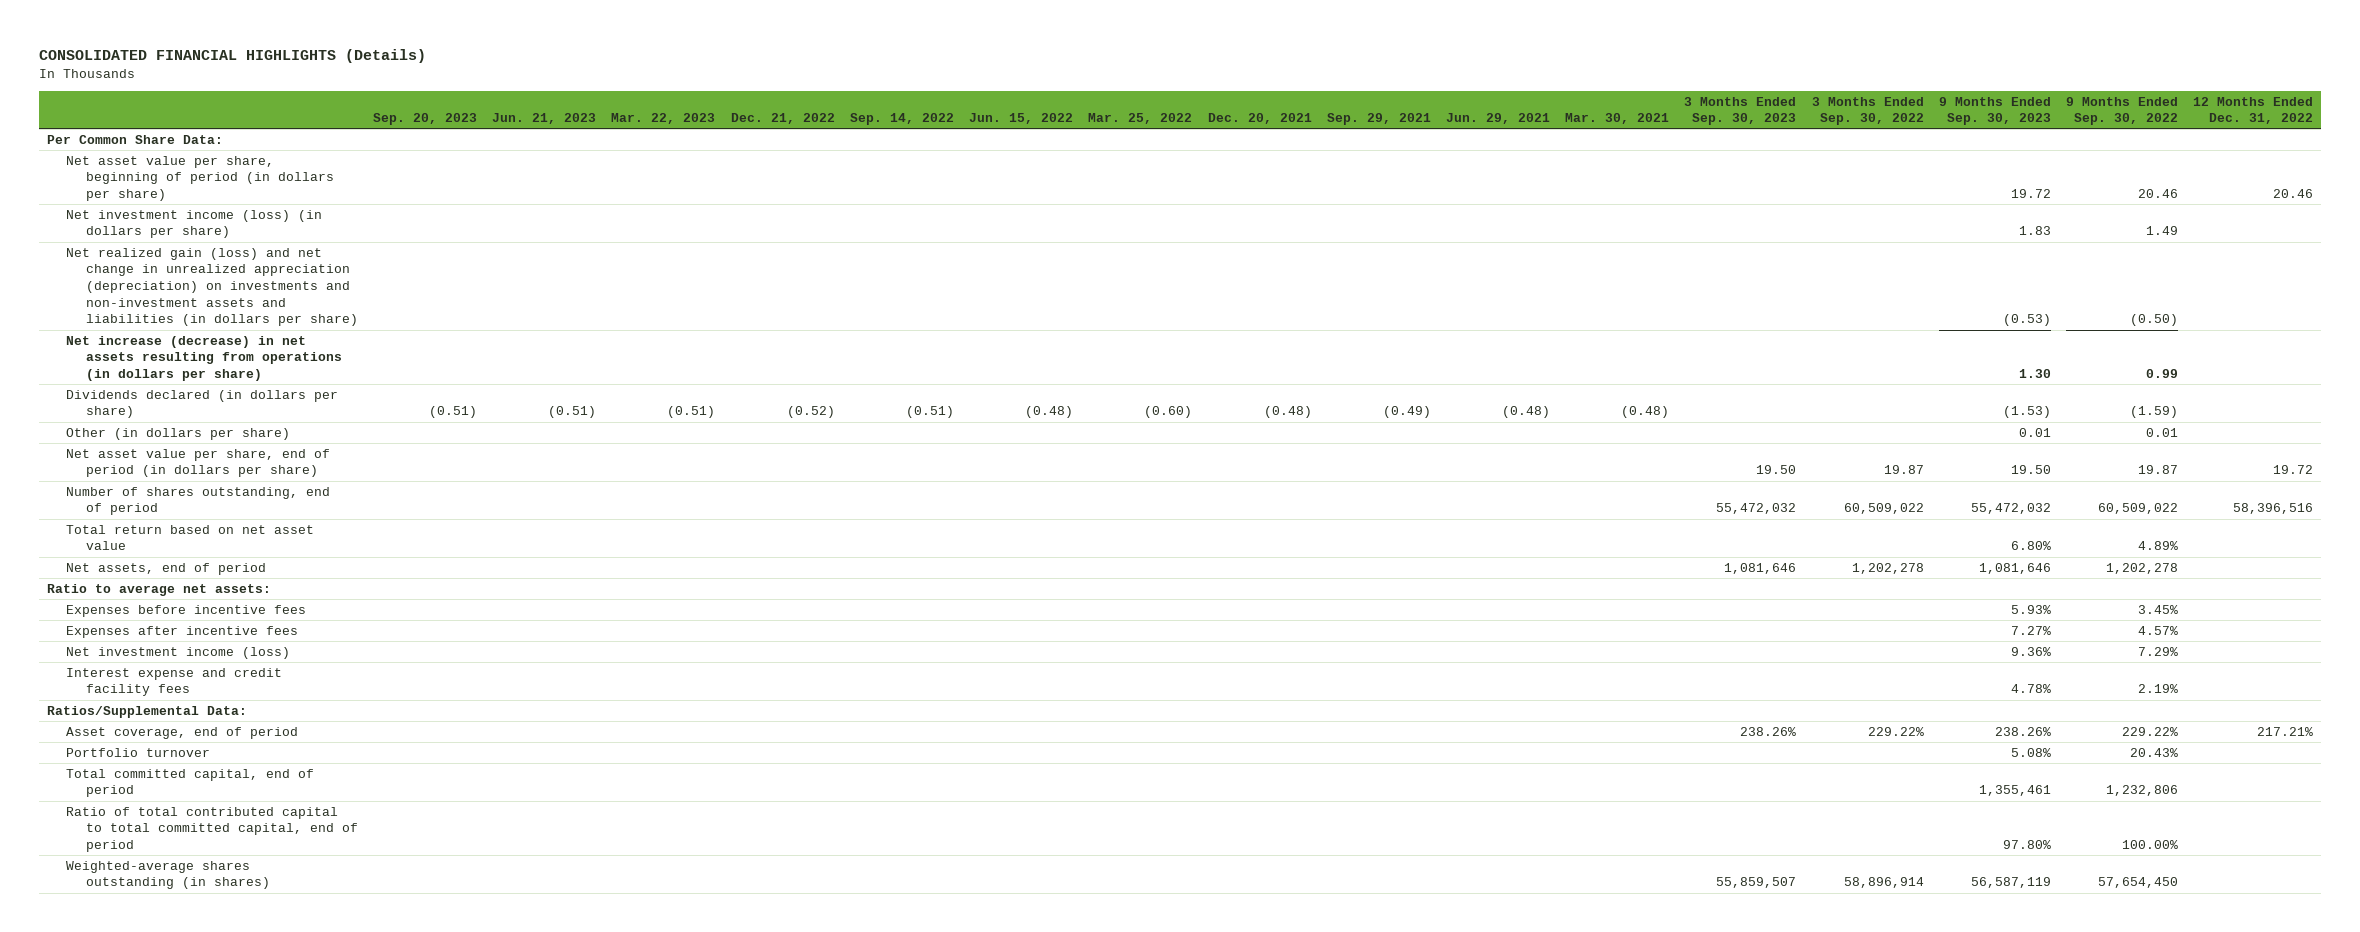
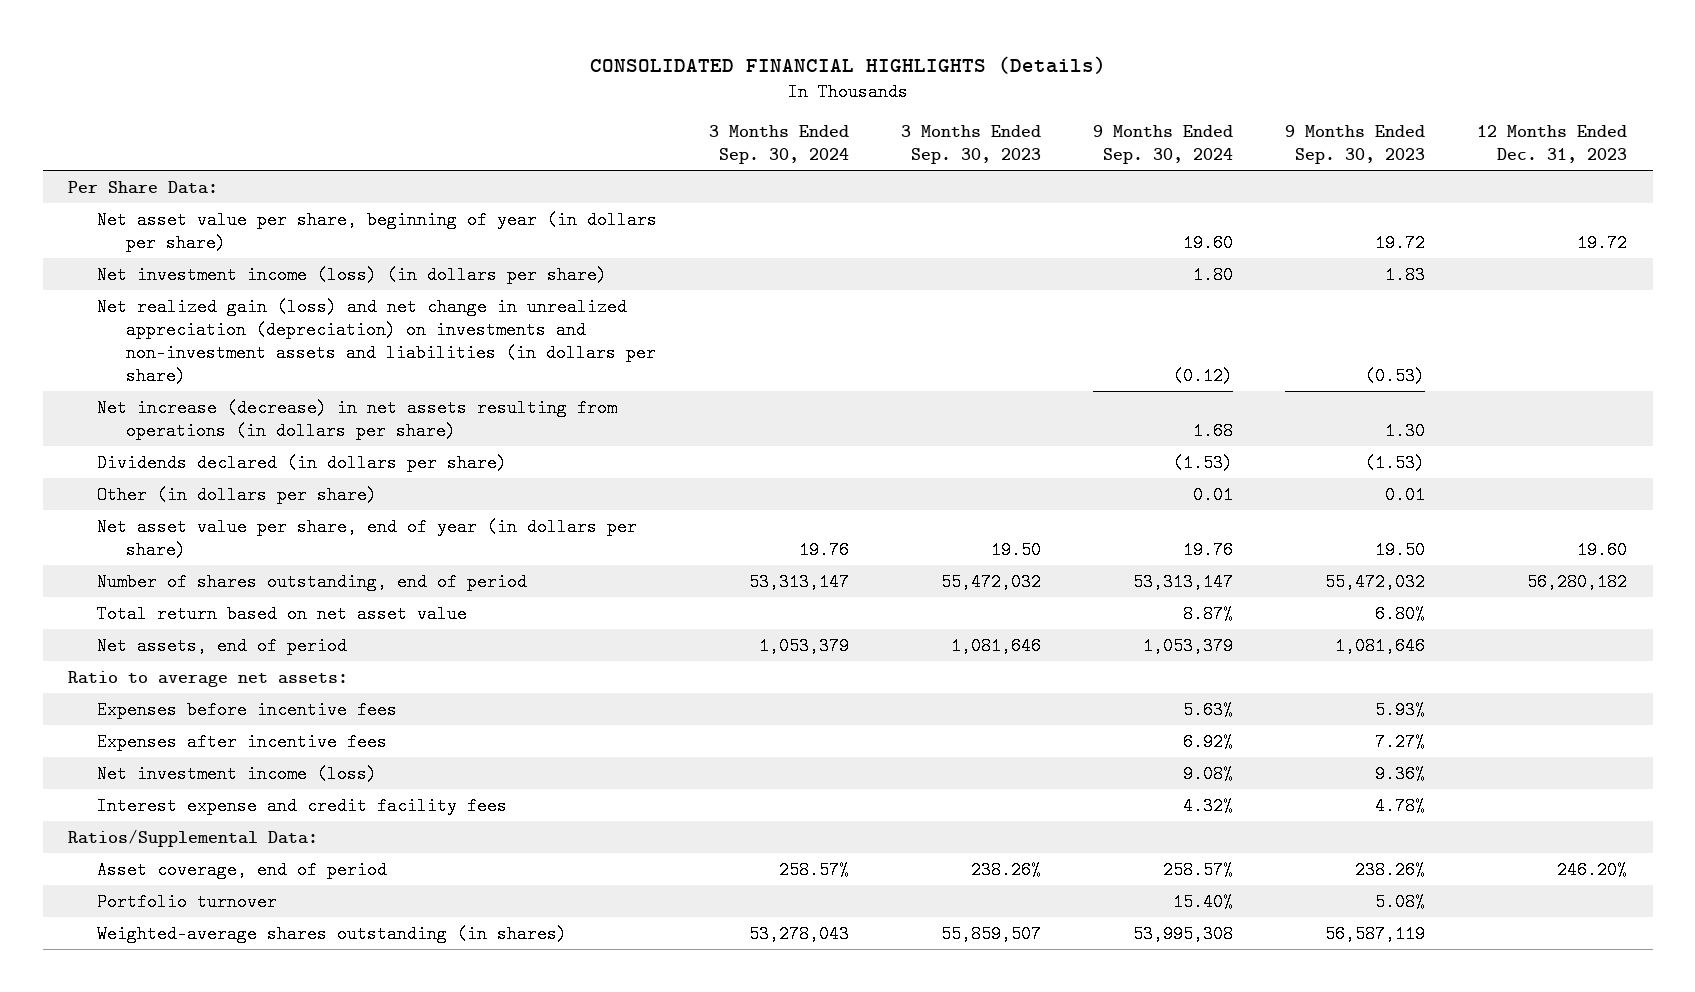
[373,113,478,126] Sep. 20, 2023 -> none
[492,113,597,125] Jun. 21, 2023 -> none
[611,113,716,125] Mar. 22, 2023 -> none
[730,113,835,125] Dec. 21, 2022 -> none
[849,113,954,126] Sep. 14, 2022 -> none
[969,113,1074,125] Jun. 15, 2022 -> none
[1088,113,1193,125] Mar. 25, 2022 -> none
[1207,113,1312,125] Dec. 20, 2021 -> none
[1326,113,1431,126] Sep. 29, 2021 -> none
[1445,113,1550,125] Jun. 29, 2021 -> none
[1565,113,1670,125] Mar. 30, 2021 -> none
[1811,96,1924,126] 3 Months Ended Sep. 30, 2022 -> none
[2065,96,2178,126] 9 Months Ended Sep. 30, 2022 -> none
[2193,96,2314,125] 12 Months Ended Dec. 31, 2022 -> none
none -> [709,125,850,165] 3 Months Ended Sep. 30, 2024
none -> [1093,125,1234,165] 9 Months Ended Sep. 30, 2024
none -> [1476,125,1627,164] 12 Months Ended Dec. 31, 2023
[46,134,223,144] Per Common Share Data: -> [68,180,219,194] Per Share Data:
[66,155,334,202] Net asset value per share, beginning of period (in dollars per share) -> [97,210,658,252] Net asset value per share, beginning of year (in dollars per share)
[66,448,331,478] Net asset value per share, end of period (in dollars per share) -> [97,517,638,559] Net asset value per share, end of year (in dollars per share)
[66,768,315,798] Total committed capital, end of period -> none
[66,806,358,853] Ratio of total contributed capital to total committed capital, end of period -> none

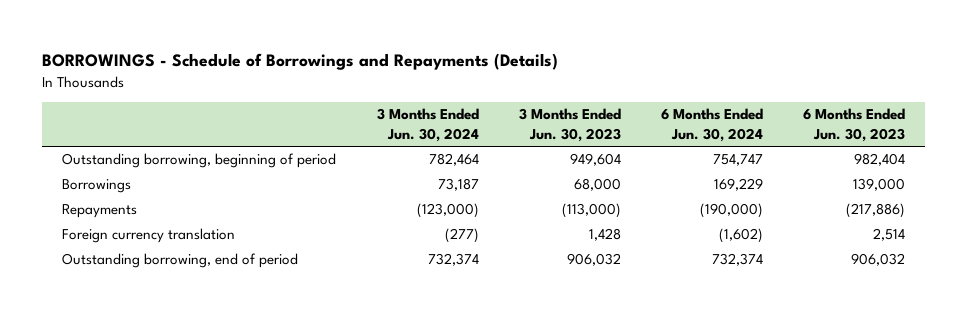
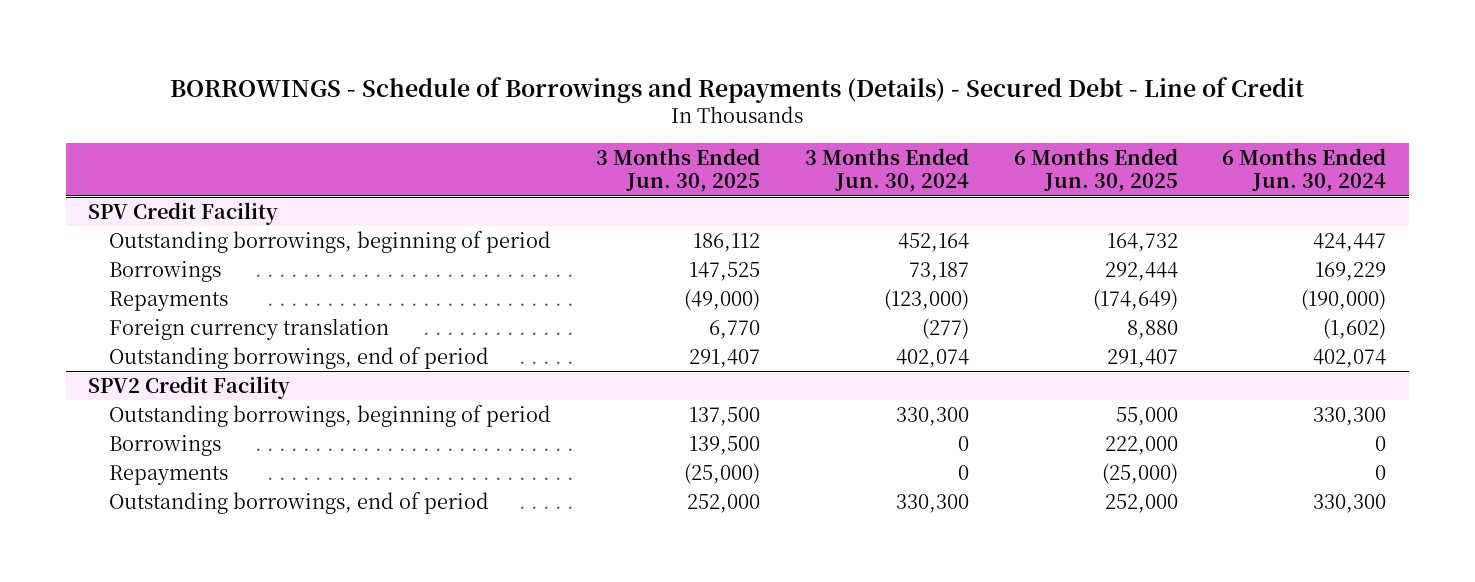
[42,52,559,70] BORROWINGS - Schedule of Borrowings and Repayments (Details) -> [170,76,1305,103] BORROWINGS - Schedule of Borrowings and Repayments (Details) - Secured Debt - Line of Credit
[518,108,621,142] 3 Months Ended Jun. 30, 2023 -> none
[803,108,906,142] 6 Months Ended Jun. 30, 2023 -> none
none -> [596,148,761,193] 3 Months Ended Jun. 30, 2025
none -> [1013,148,1178,193] 6 Months Ended Jun. 30, 2025
none -> [88,201,279,225] SPV Credit Facility
[62,153,337,169] Outstanding borrowing, beginning of period -> [109,230,552,253] Outstanding borrowings, beginning of period
[428,153,479,167] 782,464 -> [897,232,969,252] 452,164
[713,154,764,167] 754,747 -> [1313,232,1387,252] 424,447
[62,253,299,269] Outstanding borrowing, end of period -> [109,346,490,369] Outstanding borrowings, end of period
[427,253,479,267] 732,374 -> [895,348,969,368] 402,074
[712,253,764,267] 732,374 -> [1313,348,1387,368] 402,074
none -> [88,375,291,399] SPV2 Credit Facility
none -> [109,404,552,427] Outstanding borrowings, beginning of period
none -> [109,434,222,456] Borrowings
none -> [109,464,229,485] Repayments
none -> [109,491,490,514] Outstanding borrowings, end of period

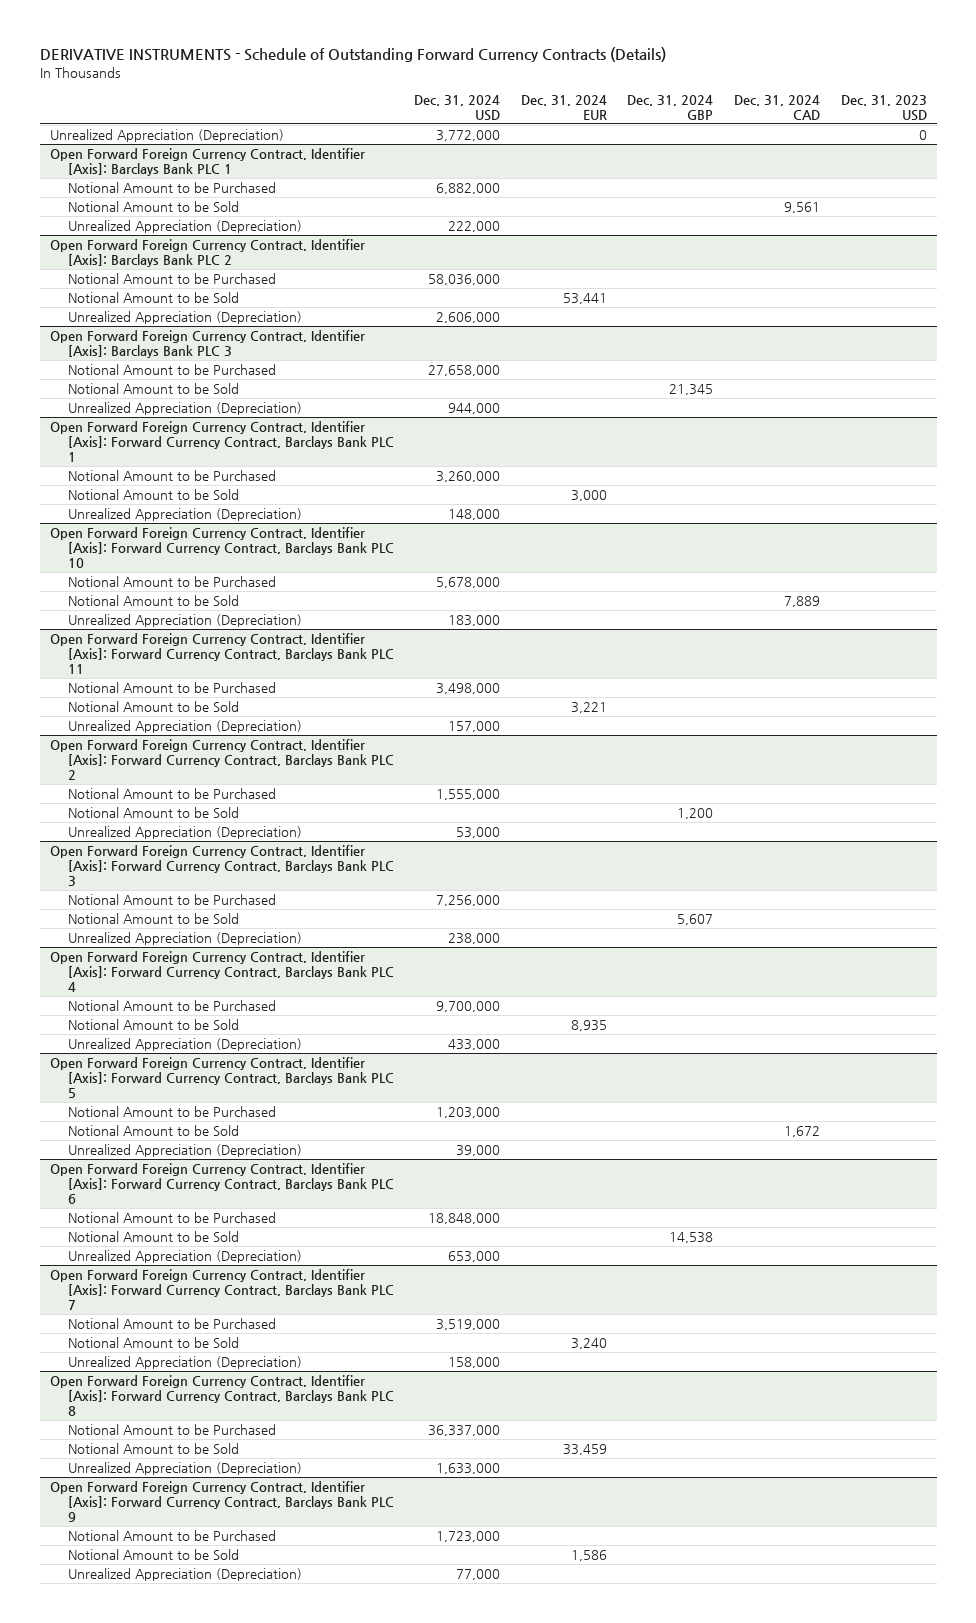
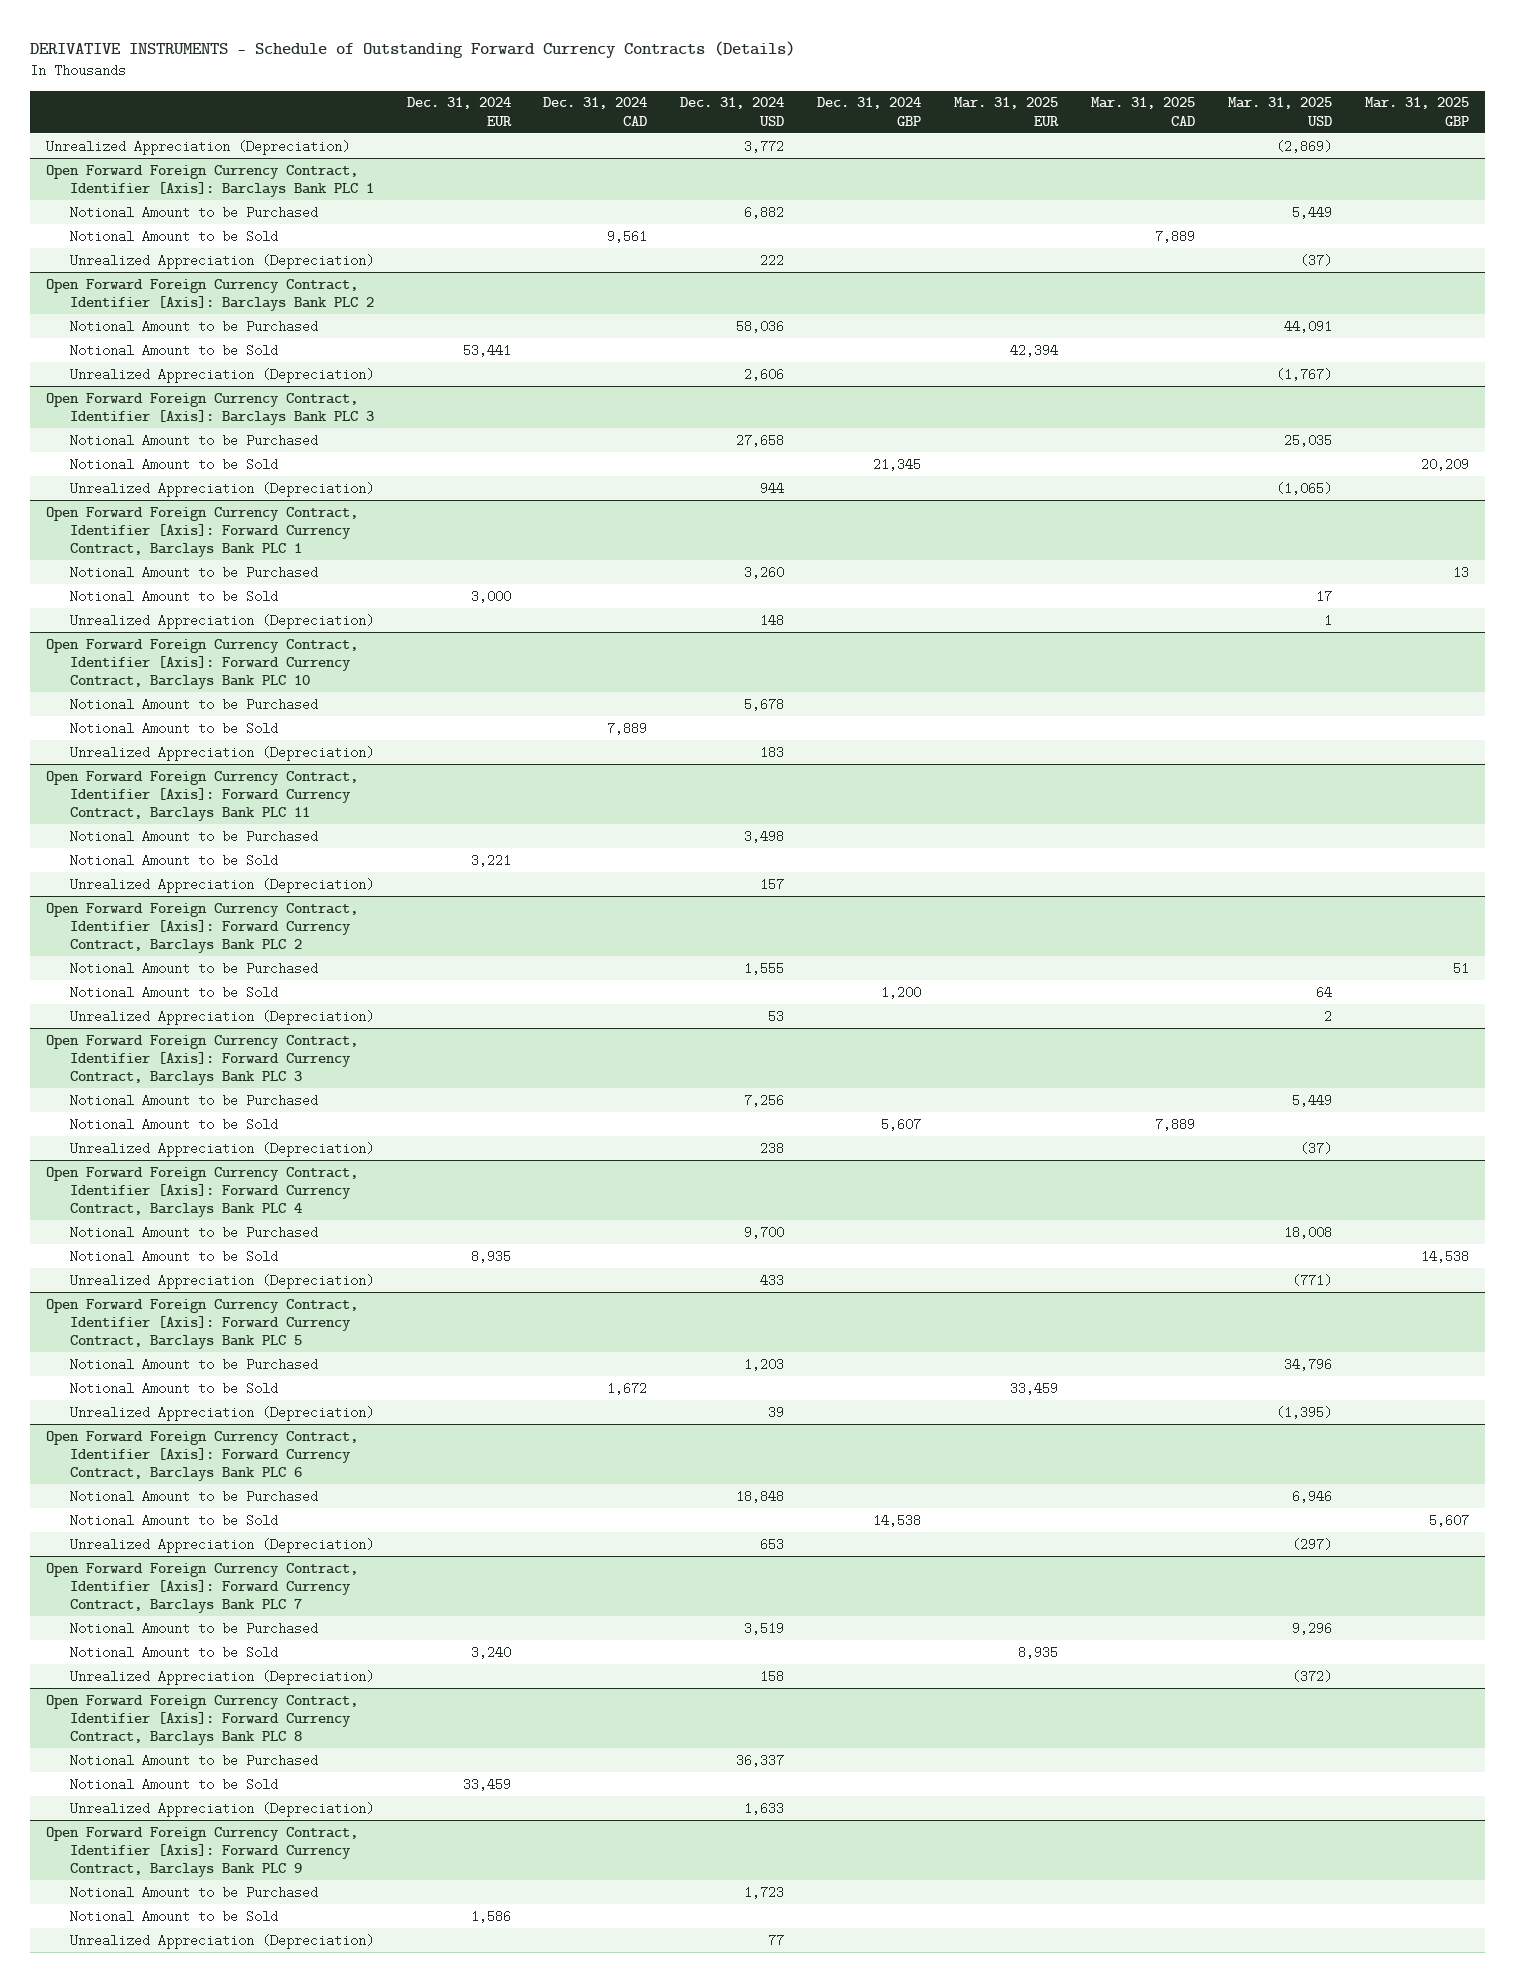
[840,94,927,121] Dec. 31, 2023 USD -> none
none -> [954,97,1060,126] Mar. 31, 2025 EUR
none -> [1090,97,1195,126] Mar. 31, 2025 CAD
none -> [1227,97,1332,126] Mar. 31, 2025 USD
none -> [1364,97,1469,126] Mar. 31, 2025 GBP
[436,130,501,142] 3,772,000 -> [744,139,785,153] 3,772
[436,183,501,195] 6,882,000 -> [744,205,785,219] 6,882
[448,221,501,233] 222,000 -> [760,253,785,267] 222
[428,274,501,286] 58,036,000 -> [736,319,785,333] 58,036
[436,312,501,324] 2,606,000 -> [744,367,785,381] 2,606
[428,365,501,377] 27,658,000 -> [736,433,785,447] 27,658
[448,403,501,415] 944,000 -> [760,481,785,495] 944
[436,471,501,483] 3,260,000 -> [744,565,785,579] 3,260
[448,509,501,521] 148,000 -> [760,613,785,627] 148
[436,577,501,589] 5,678,000 -> [744,697,785,711] 5,678
[448,615,501,627] 183,000 -> [760,745,785,759] 183
[436,683,501,695] 3,498,000 -> [744,829,785,843] 3,498
[448,721,501,733] 157,000 -> [760,877,785,891] 157
[436,789,501,801] 1,555,000 -> [744,961,785,975] 1,555
[456,827,501,839] 53,000 -> [768,1009,785,1023] 53
[436,895,501,907] 7,256,000 -> [744,1093,785,1107] 7,256
[448,933,501,945] 238,000 -> [760,1141,785,1155] 238
[436,1001,501,1013] 9,700,000 -> [744,1225,785,1239] 9,700
[448,1039,501,1051] 433,000 -> [760,1273,785,1287] 433
[436,1107,501,1119] 1,203,000 -> [744,1357,785,1371] 1,203
[456,1145,501,1157] 39,000 -> [768,1405,785,1419] 39
[428,1213,501,1225] 18,848,000 -> [736,1489,785,1503] 18,848
[448,1251,501,1263] 653,000 -> [760,1537,785,1551] 653
[436,1319,501,1331] 3,519,000 -> [744,1621,785,1635] 3,519
[448,1357,501,1369] 158,000 -> [760,1669,785,1683] 158
[428,1425,501,1437] 36,337,000 -> [736,1753,785,1767] 36,337
[436,1463,501,1475] 1,633,000 -> [744,1801,785,1815] 1,633
[436,1531,501,1543] 1,723,000 -> [744,1885,785,1899] 1,723
[456,1569,501,1581] 77,000 -> [768,1933,785,1947] 77

